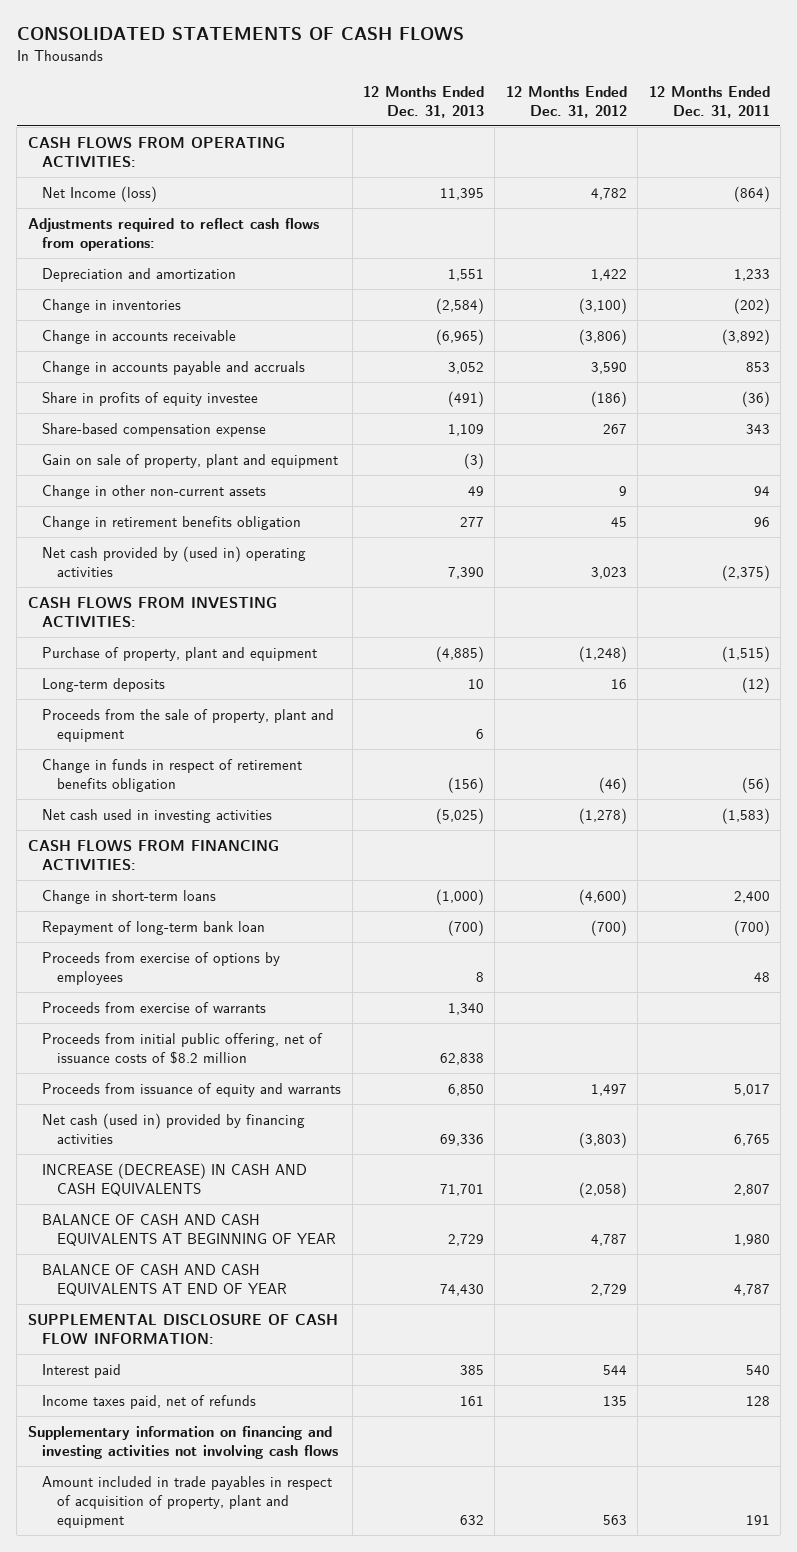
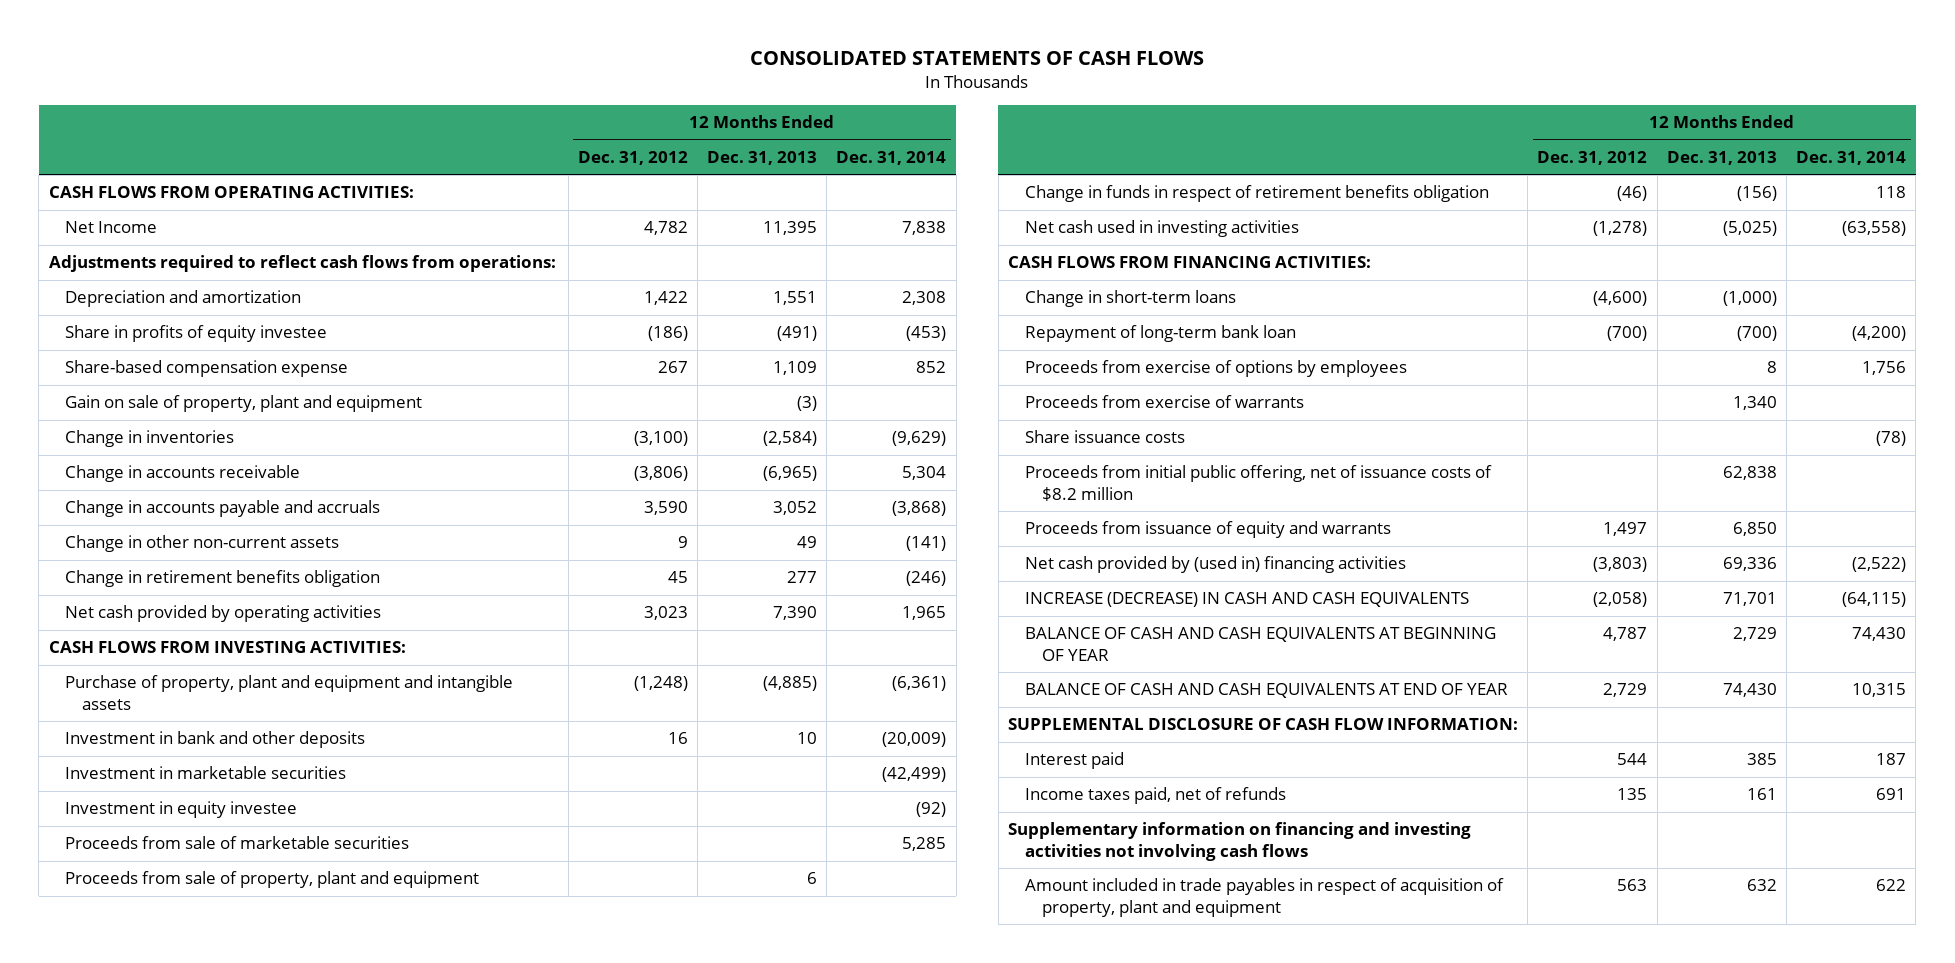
[648,85,770,118] 12 Months Ended Dec. 31, 2011 -> none
none -> [836,151,947,166] Dec. 31, 2014
[42,185,158,202] Net Income (loss) -> [65,221,158,234] Net Income
[42,298,182,313] Change in inventories -> [65,430,235,448] Change in inventories
[42,329,237,344] Change in accounts receivable -> [65,465,301,483] Change in accounts receivable
[42,360,306,375] Change in accounts payable and accruals -> [65,500,381,518] Change in accounts payable and accruals
[42,545,307,577] Net cash provided by (used in) operating activities -> [65,605,382,623] Net cash provided by operating activities
[42,646,318,661] Purchase of property, plant and equipment -> [65,675,514,711] Purchase of property, plant and equipment and intangible assets
[42,677,166,692] Long-term deposits -> [65,731,366,749] Investment in bank and other deposits
none -> [65,766,347,780] Investment in marketable securities
none -> [65,801,298,819] Investment in equity investee
none -> [65,836,410,850] Proceeds from sale of marketable securities
[42,708,335,742] Proceeds from the sale of property, plant and equipment -> [65,871,480,889] Proceeds from sale of property, plant and equipment
none -> [1024,430,1185,444] Share issuance costs
[42,1112,306,1144] Net cash (used in) provided by financing activities -> [1024,556,1406,574] Net cash provided by (used in) financing activities

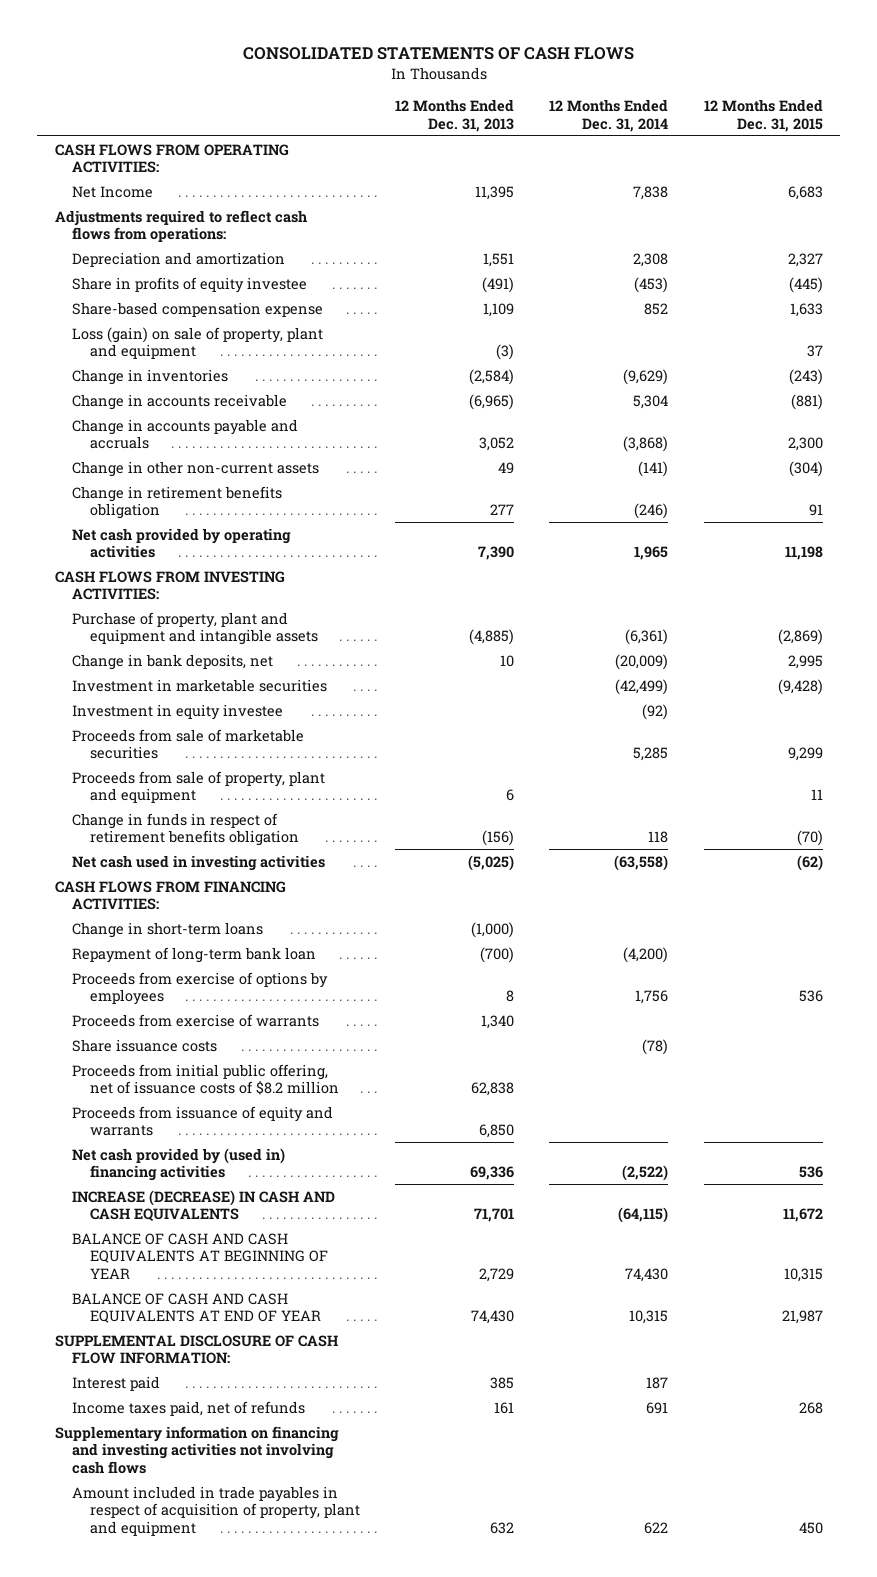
[577,151,688,166] Dec. 31, 2012 -> none
none -> [703,99,823,132] 12 Months Ended Dec. 31, 2015
[65,395,423,413] Gain on sale of property, plant and equipment -> [72,326,324,360] Loss (gain) on sale of property, plant and equipment
[65,731,366,749] Investment in bank and other deposits -> [72,653,274,670] Change in bank deposits, net

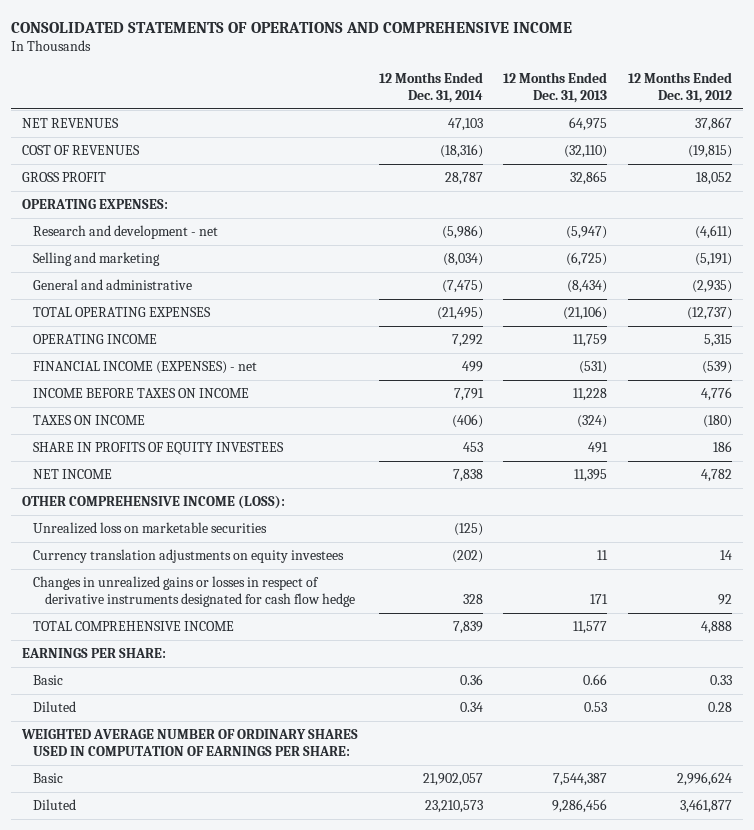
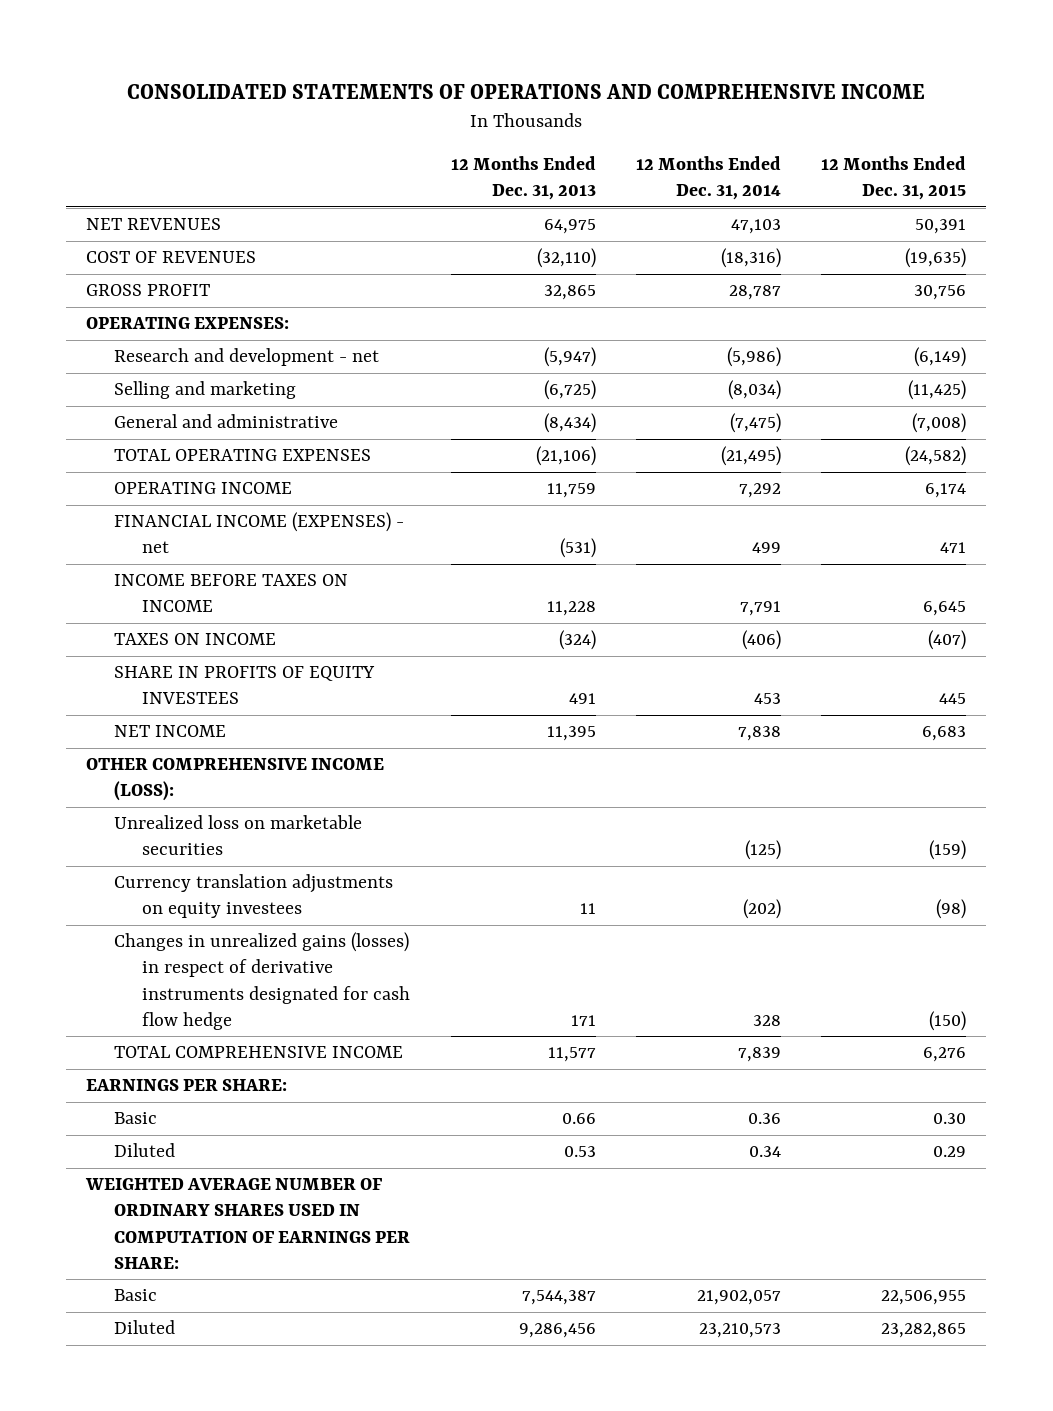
[628,71,733,103] 12 Months Ended Dec. 31, 2012 -> none
none -> [821,156,967,201] 12 Months Ended Dec. 31, 2015
[33,576,356,608] Changes in unrealized gains or losses in respect of derivative instruments designated for cash flow hedge -> [114,932,410,1030] Changes in unrealized gains (losses) in respect of derivative instruments designated for cash flow hedge

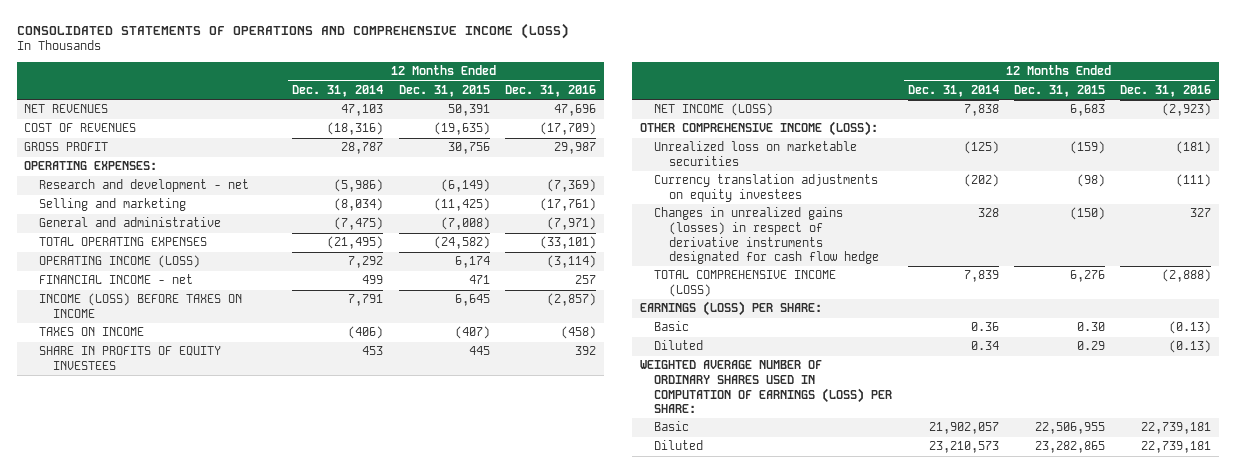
[127,83,926,99] CONSOLIDATED STATEMENTS OF OPERATIONS AND COMPREHENSIVE INCOME -> [16,22,569,39] CONSOLIDATED STATEMENTS OF OPERATIONS AND COMPREHENSIVE INCOME (LOSS)
[450,156,596,201] 12 Months Ended Dec. 31, 2013 -> none
none -> [504,85,596,98] Dec. 31, 2016
[114,482,293,495] OPERATING INCOME -> [38,255,200,269] OPERATING INCOME (LOSS)
[114,512,405,554] FINANCIAL INCOME (EXPENSES) - net -> [38,274,193,285] FINANCIAL INCOME - net
[114,574,349,613] INCOME BEFORE TAXES ON INCOME -> [38,293,242,319] INCOME (LOSS) BEFORE TAXES ON INCOME
[114,725,227,738] NET INCOME -> [654,103,774,117] NET INCOME (LOSS)
[114,1046,404,1059] TOTAL COMPREHENSIVE INCOME -> [654,270,837,298] TOTAL COMPREHENSIVE INCOME (LOSS)
[86,1079,288,1092] EARNINGS PER SHARE: -> [639,301,822,317] EARNINGS (LOSS) PER SHARE:
[85,1178,411,1269] WEIGHTED AVERAGE NUMBER OF ORDINARY SHARES USED IN COMPUTATION OF EARNINGS PER SHARE: -> [639,360,893,414] WEIGHTED AVERAGE NUMBER OF ORDINARY SHARES USED IN COMPUTATION OF EARNINGS (LOSS) PER SHARE:

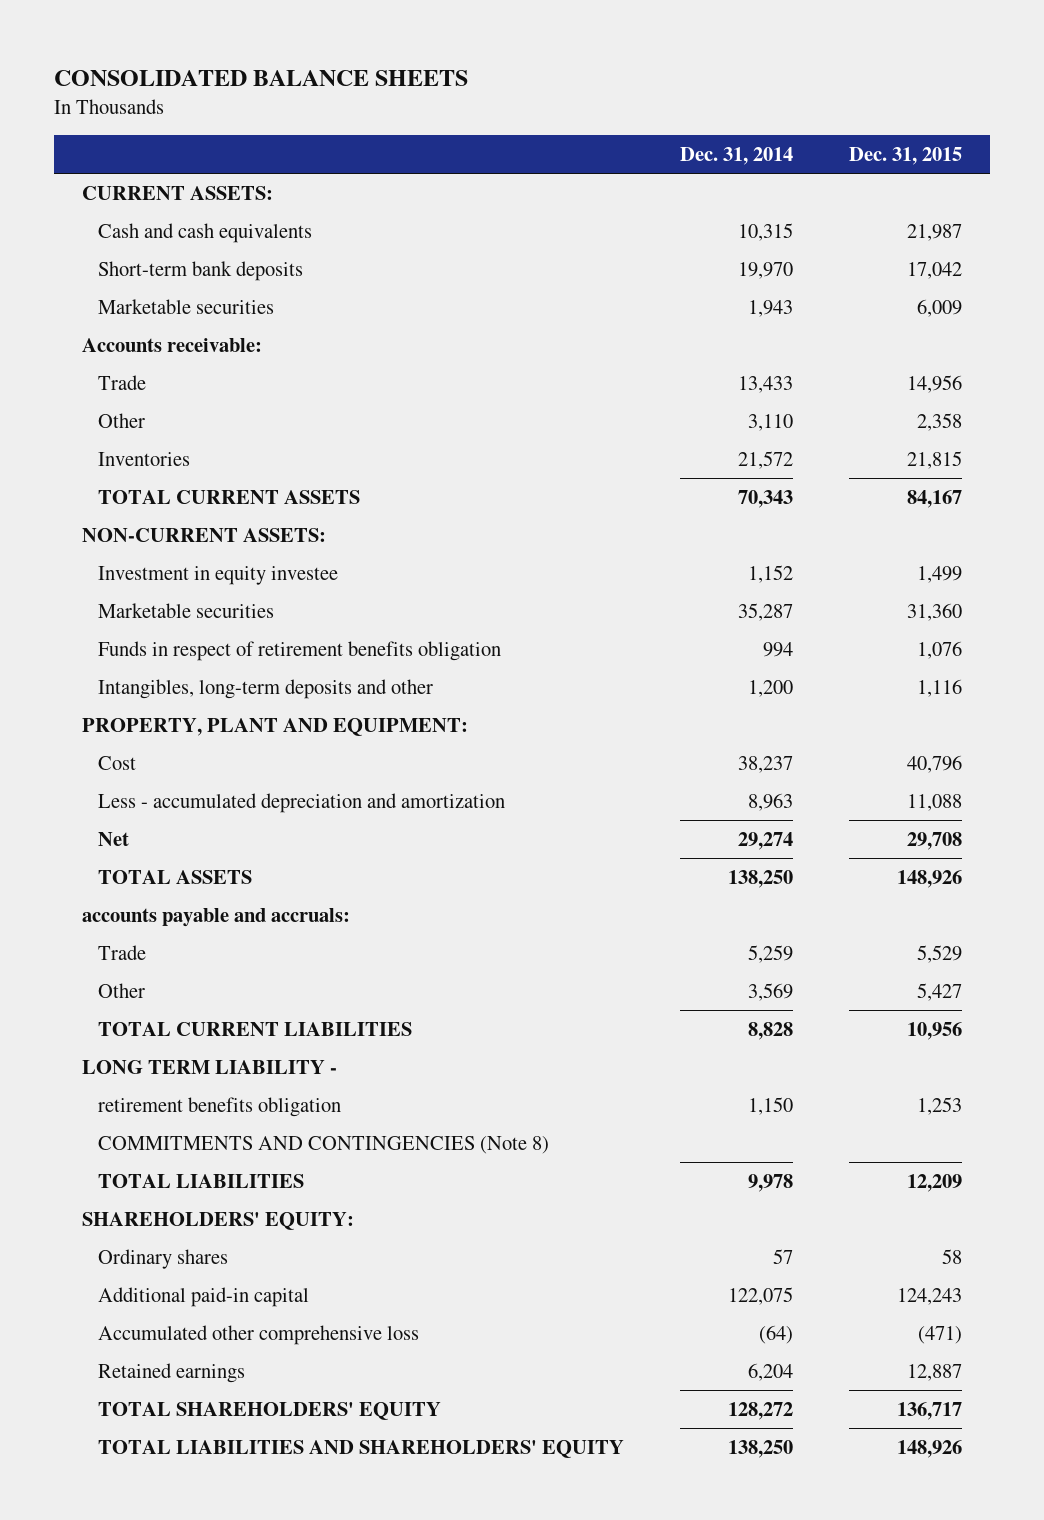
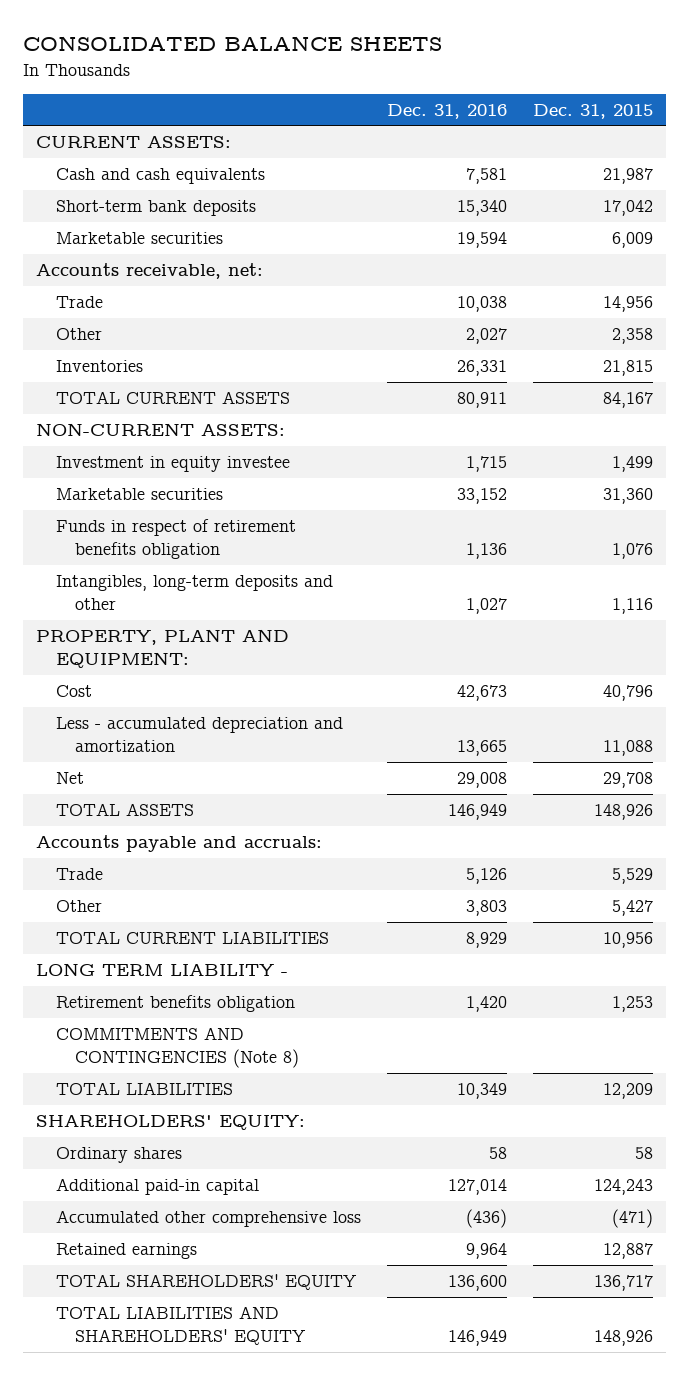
[679,147,793,166] Dec. 31, 2014 -> none
none -> [386,103,507,119] Dec. 31, 2016
[82,337,263,352] Accounts receivable: -> [36,263,264,280] Accounts receivable, net:
[82,907,351,927] accounts payable and accruals: -> [36,835,323,853] Accounts payable and accruals:
[98,1096,342,1117] retirement benefits obligation -> [55,995,295,1013] Retirement benefits obligation

